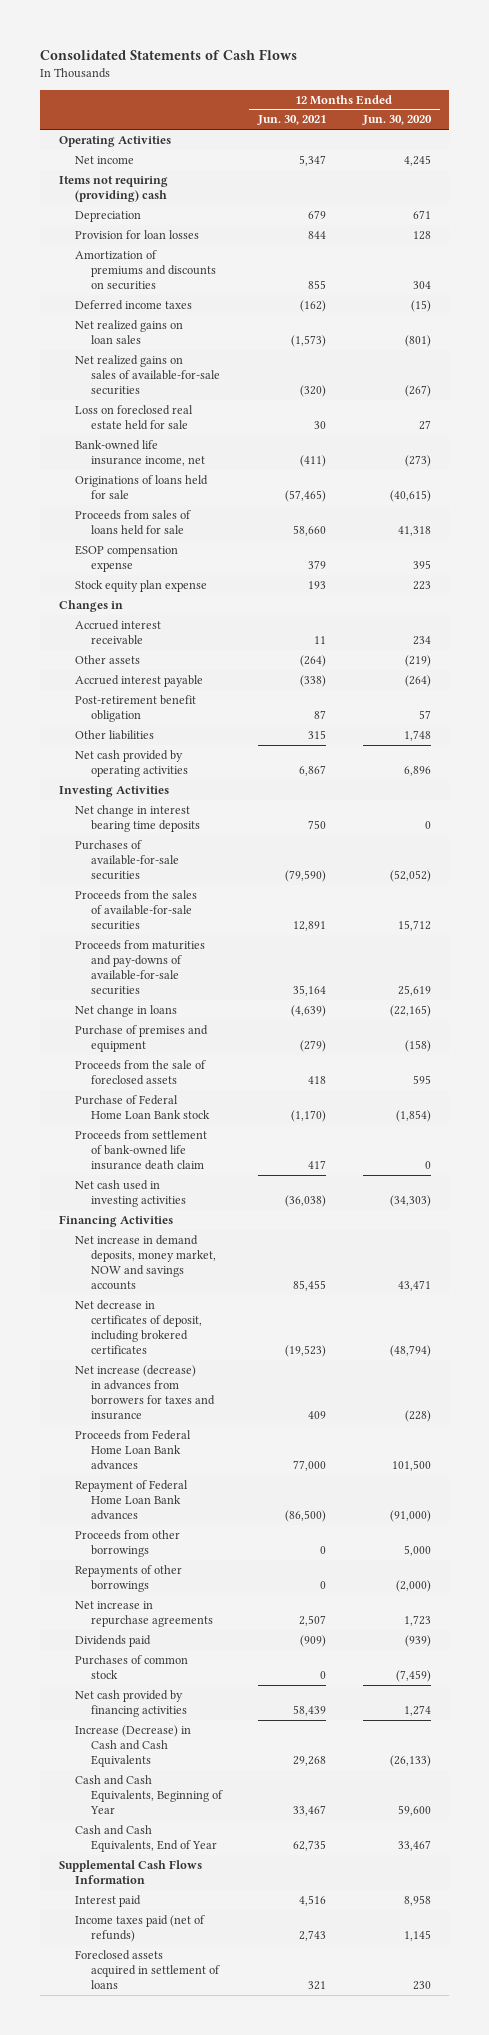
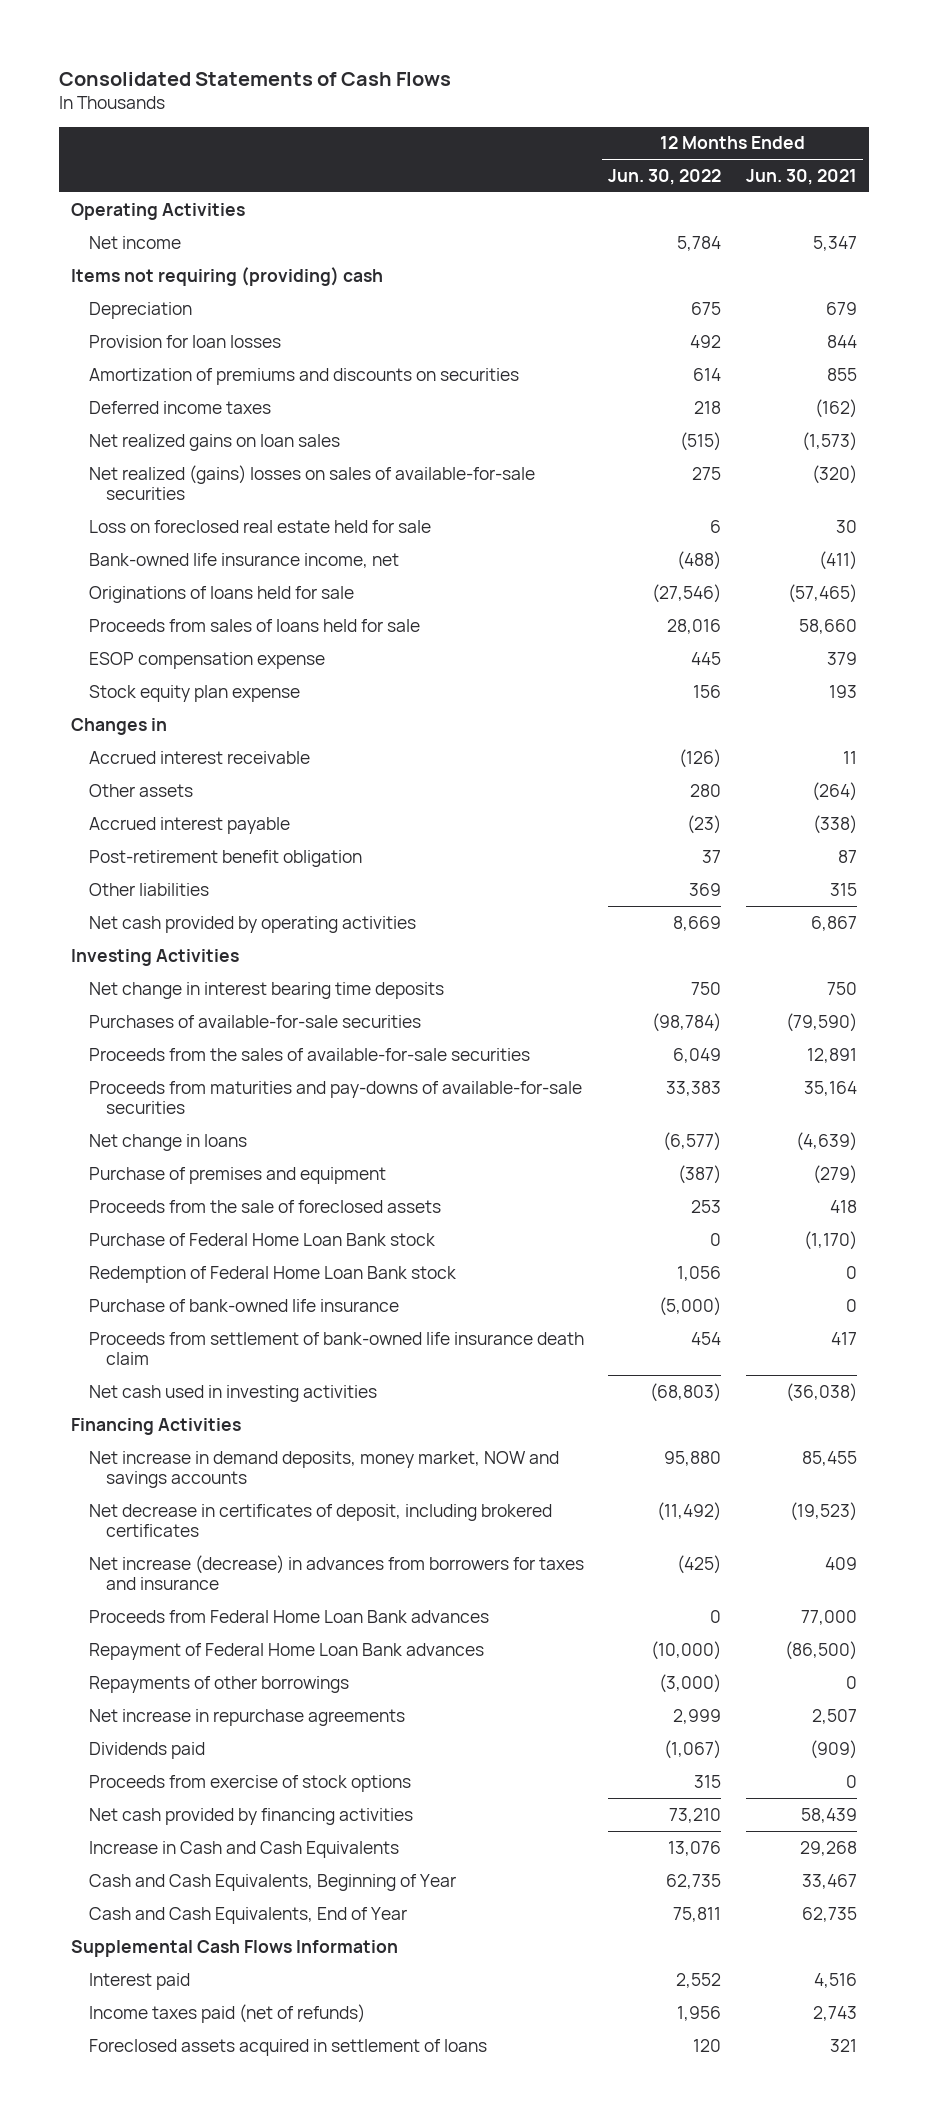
[361,115,432,126] Jun. 30, 2020 -> none
none -> [608,168,722,185] Jun. 30, 2022
[74,354,220,396] Net realized gains on sales of available-for-sale securities -> [88,464,535,501] Net realized (gains) losses on sales of available-for-sale securities
none -> [88,1265,457,1283] Redemption of Federal Home Loan Bank stock
none -> [88,1298,399,1312] Purchase of bank-owned life insurance
[74,1529,180,1558] Proceeds from other borrowings -> none
[74,1654,188,1680] Purchases of common stock -> none
none -> [88,1774,411,1792] Proceeds from exercise of stock options
[74,1724,191,1768] Increase (Decrease) in Cash and Cash Equivalents -> [88,1840,399,1858] Increase in Cash and Cash Equivalents

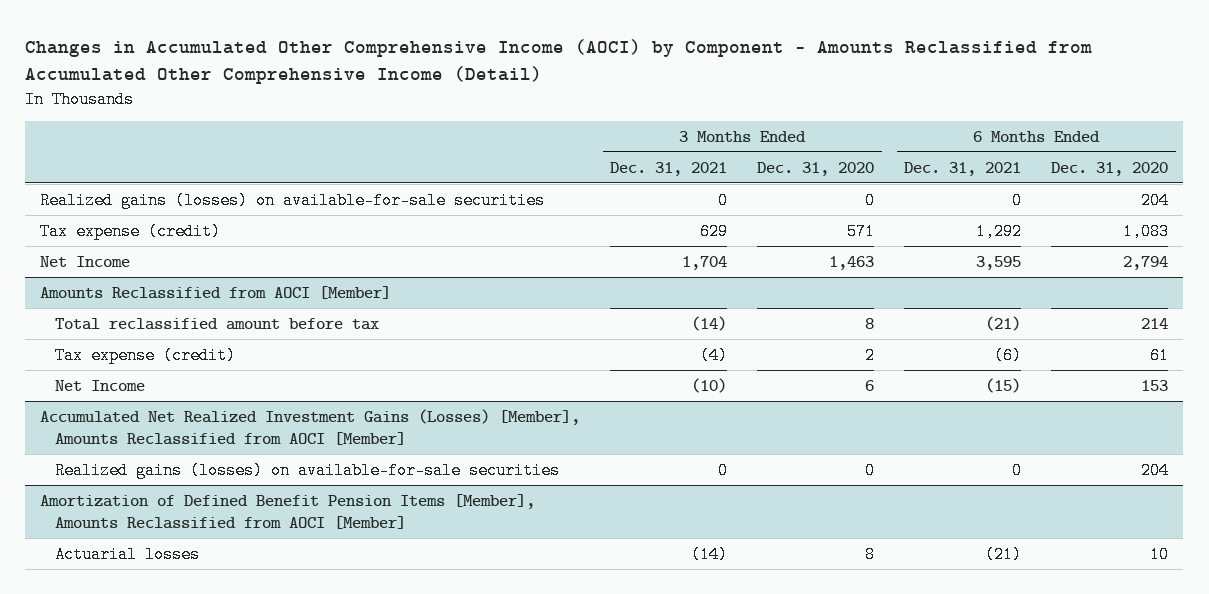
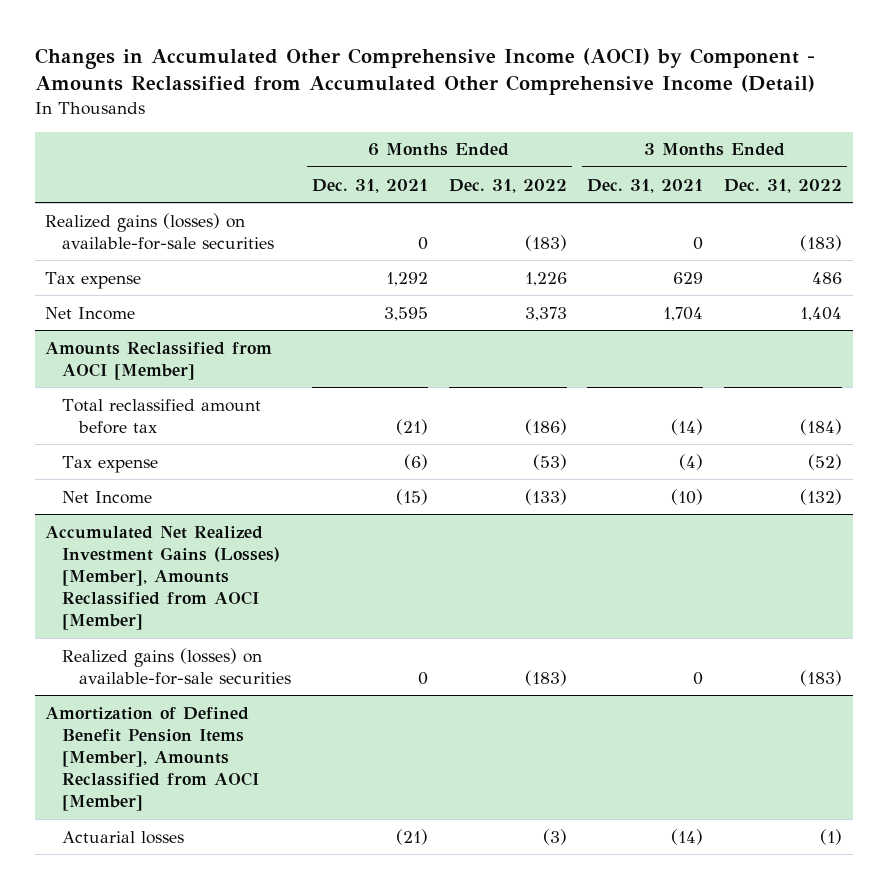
[757,161,875,176] Dec. 31, 2020 -> none
[1051,161,1169,176] Dec. 31, 2020 -> none
none -> [448,178,567,193] Dec. 31, 2022
none -> [724,178,843,193] Dec. 31, 2022
[40,222,222,240] Tax expense (credit) -> [45,271,142,289] Tax expense
[55,346,237,364] Tax expense (credit) -> [62,455,159,473] Tax expense

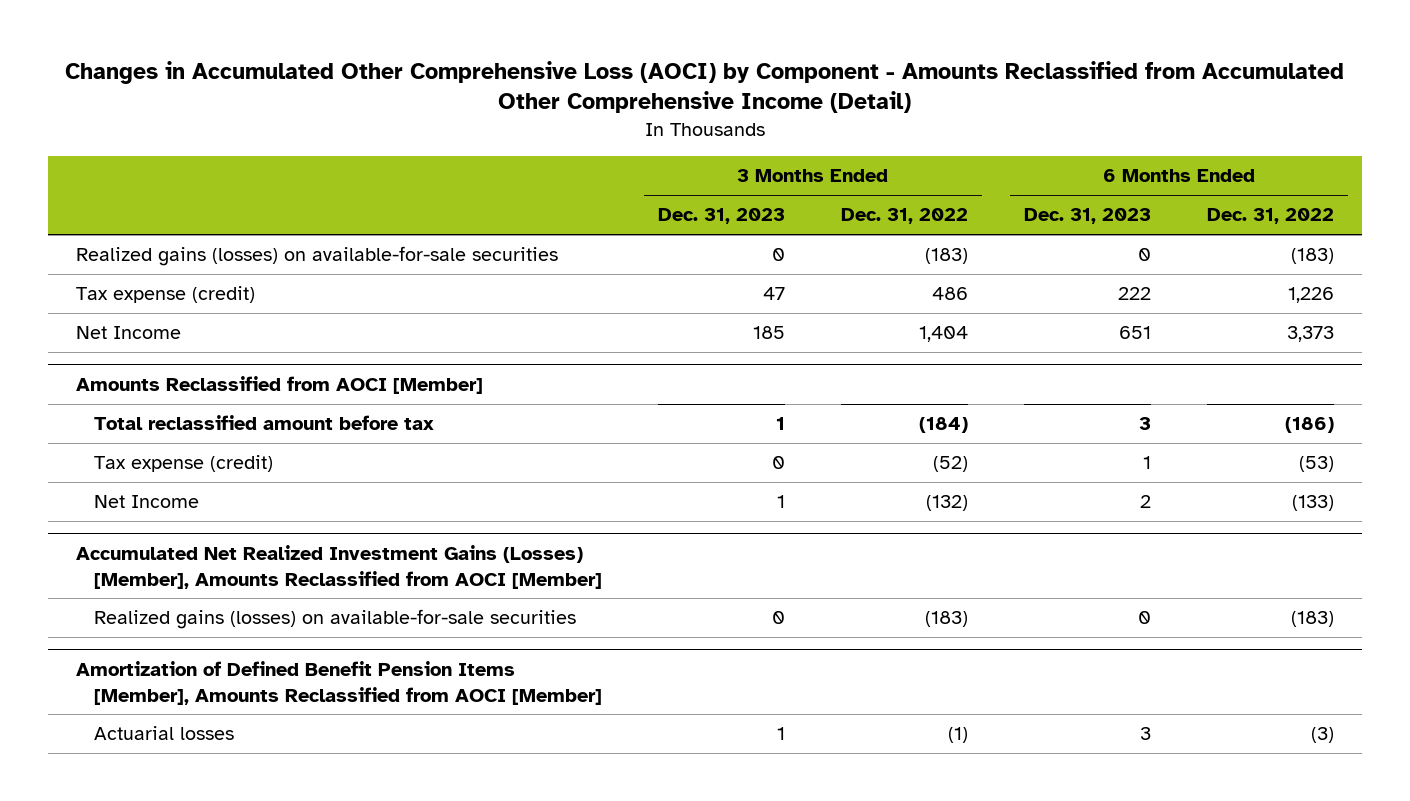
[34,47,815,96] Changes in Accumulated Other Comprehensive Income (AOCI) by Component - Amounts Reclassified from Accumulated Other Comprehensive Income (Detail) -> [65,60,1345,114] Changes in Accumulated Other Comprehensive Loss (AOCI) by Component - Amounts Reclassified from Accumulated Other Comprehensive Income (Detail)
[312,178,429,193] Dec. 31, 2021 -> none
[587,178,704,193] Dec. 31, 2021 -> none
none -> [658,208,786,225] Dec. 31, 2023
none -> [1024,208,1152,225] Dec. 31, 2023
[45,271,142,289] Tax expense -> [75,286,255,304] Tax expense (credit)
[62,455,159,473] Tax expense -> [94,455,274,473] Tax expense (credit)

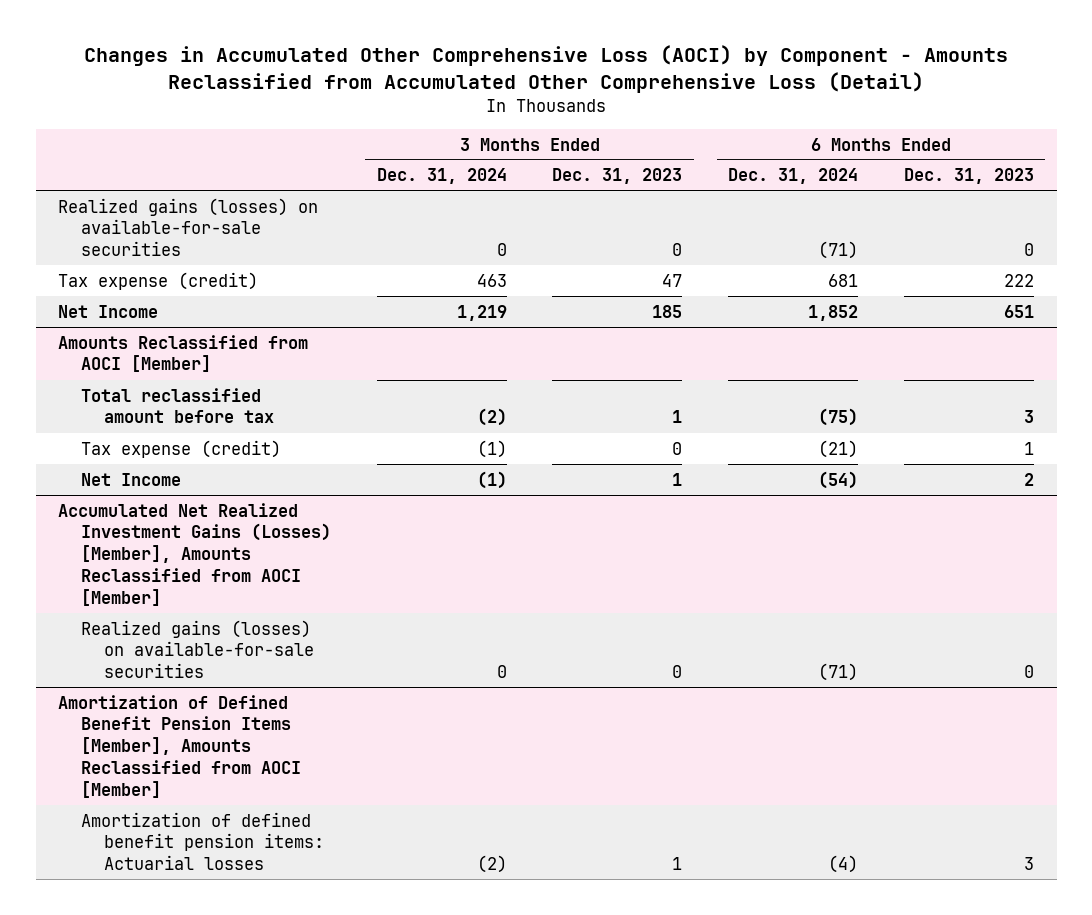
[65,60,1345,114] Changes in Accumulated Other Comprehensive Loss (AOCI) by Component - Amounts Reclassified from Accumulated Other Comprehensive Income (Detail) -> [84,45,1009,93] Changes in Accumulated Other Comprehensive Loss (AOCI) by Component - Amounts Reclassified from Accumulated Other Comprehensive Loss (Detail)
[841,208,969,225] Dec. 31, 2022 -> none
[1207,208,1335,225] Dec. 31, 2022 -> none
none -> [376,168,507,185] Dec. 31, 2024
none -> [728,168,859,185] Dec. 31, 2024
[94,726,235,741] Actuarial losses -> none
none -> [81,811,324,871] Amortization of defined benefit pension items: Actuarial losses

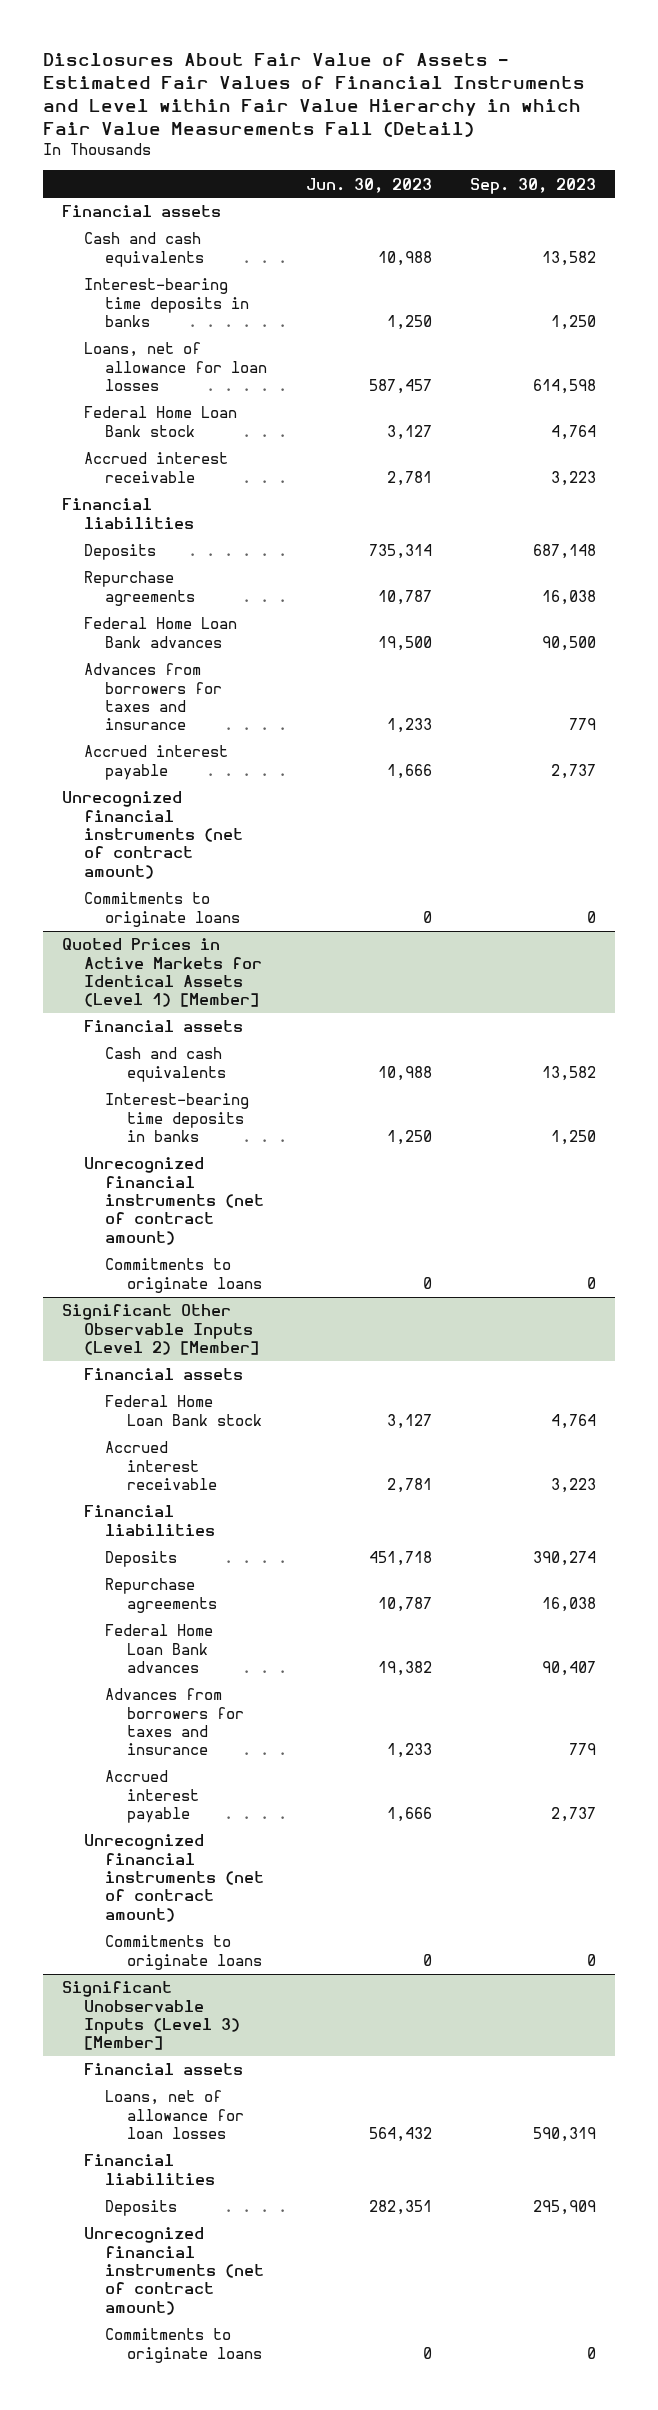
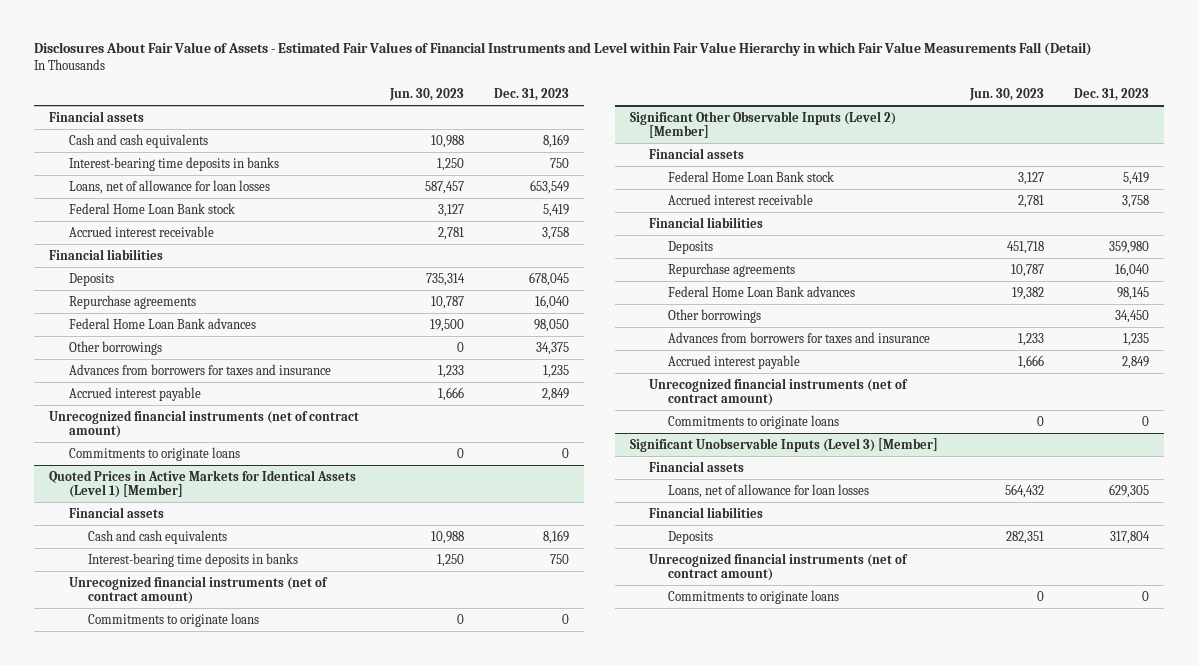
[470,177,597,194] Sep. 30, 2023 -> none
none -> [493,87,569,101] Dec. 31, 2023
none -> [68,340,162,355] Other borrowings
none -> [668,308,762,323] Other borrowings

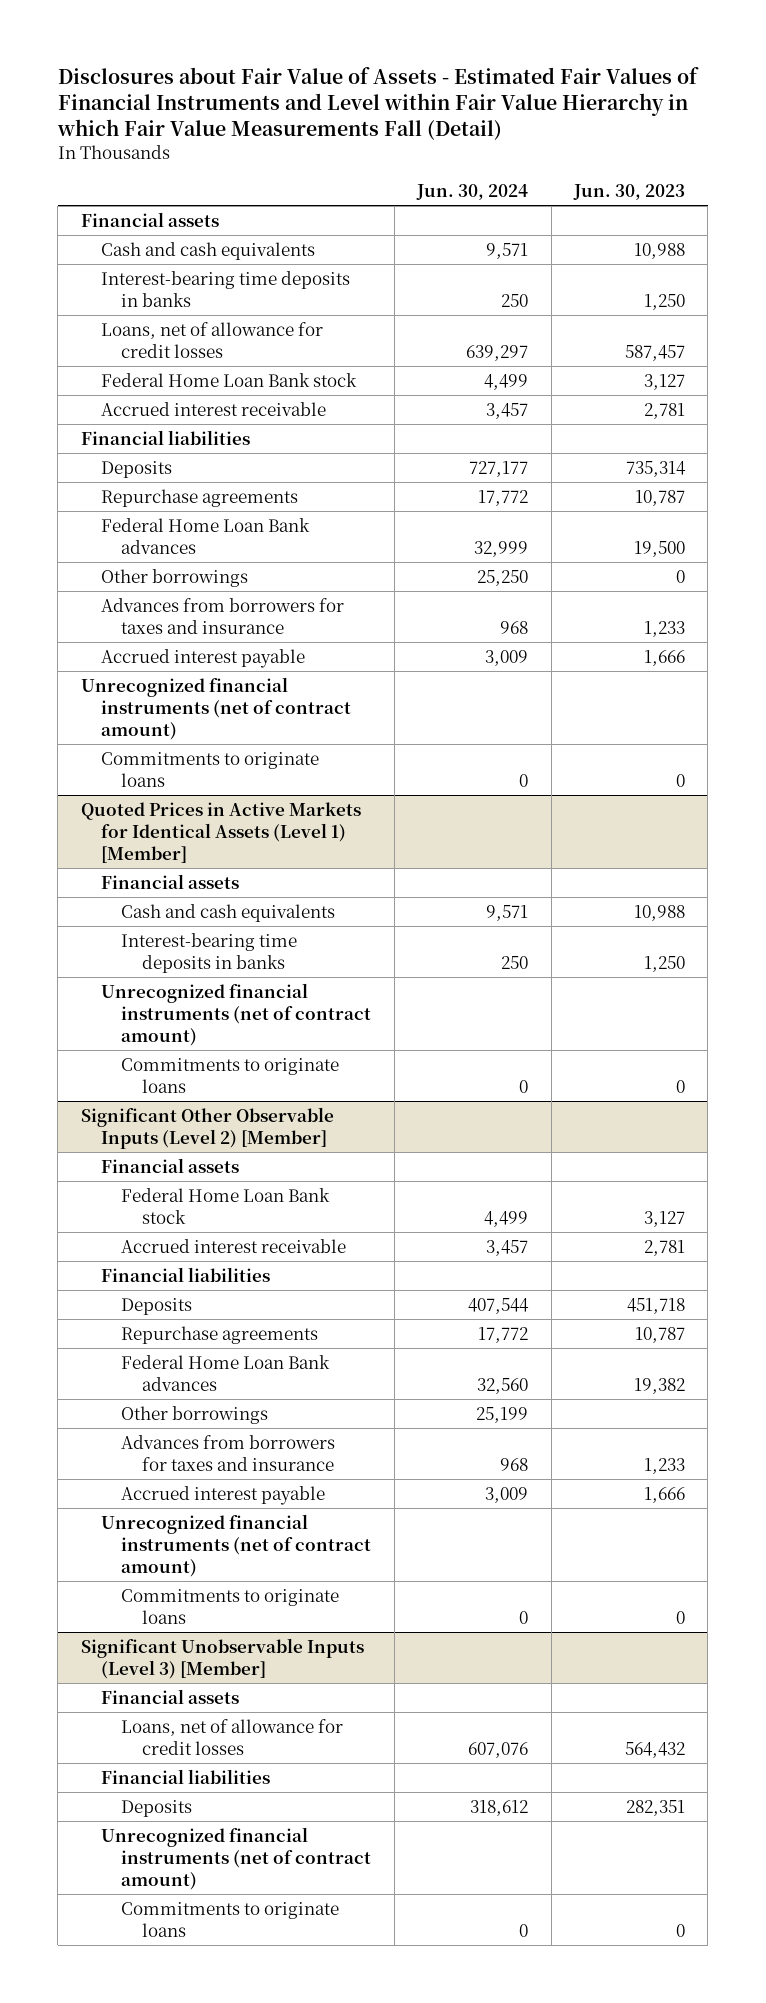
[34,42,1093,57] Disclosures About Fair Value of Assets - Estimated Fair Values of Financial Instruments and Level within Fair Value Hierarchy in which Fair Value Measurements Fall (Detail) -> [56,67,699,141] Disclosures about Fair Value of Assets - Estimated Fair Values of Financial Instruments and Level within Fair Value Hierarchy in which Fair Value Measurements Fall (Detail)
[493,87,569,101] Dec. 31, 2023 -> none
none -> [416,183,529,200] Jun. 30, 2024
[68,179,270,194] Loans, net of allowance for loan losses -> [101,321,324,358] Loans, net of allowance for credit losses
[668,483,870,498] Loans, net of allowance for loan losses -> [121,1718,344,1755] Loans, net of allowance for credit losses

